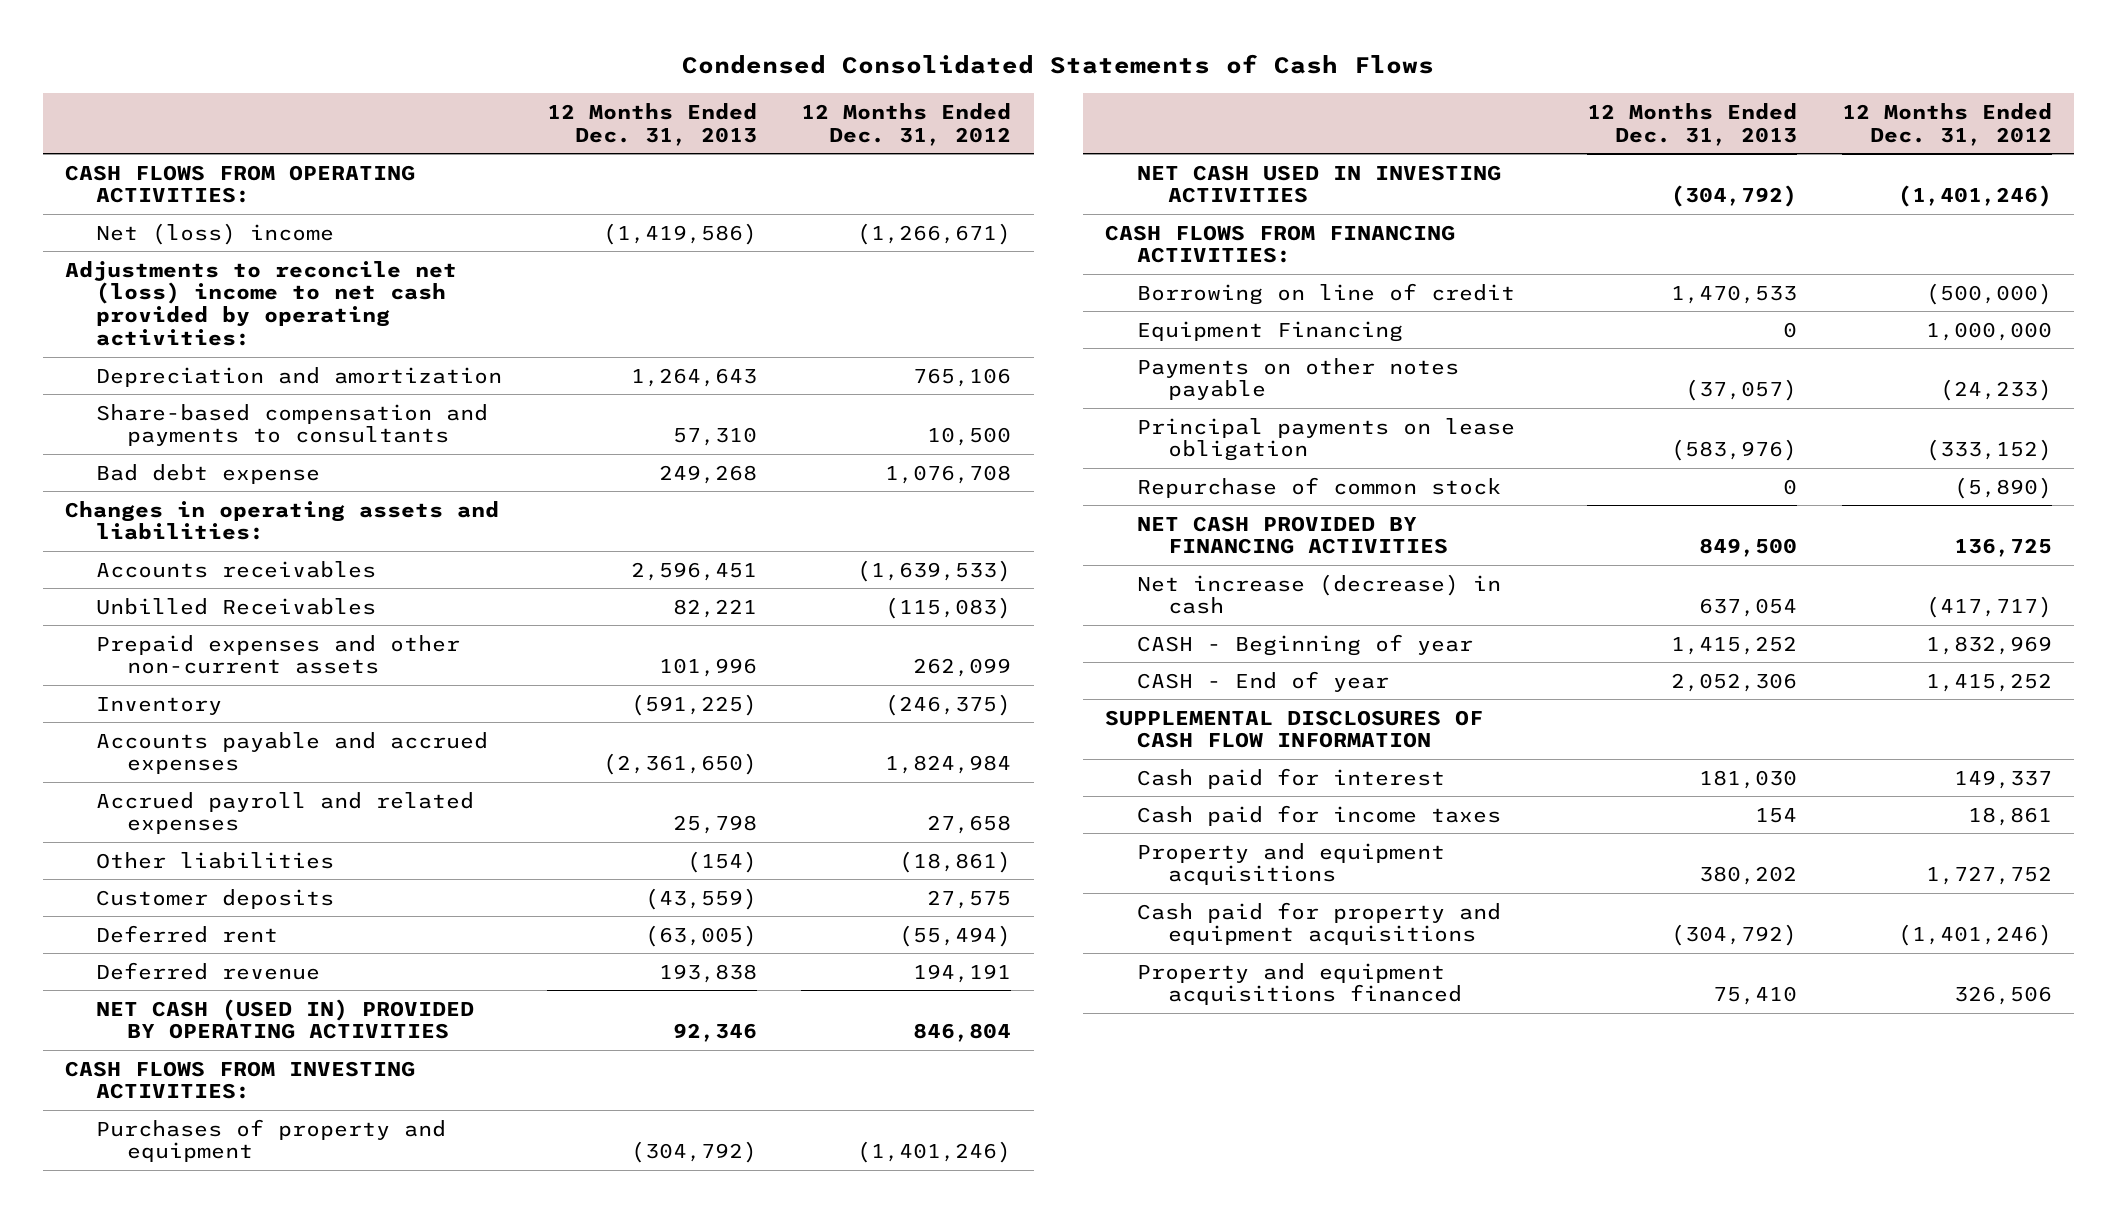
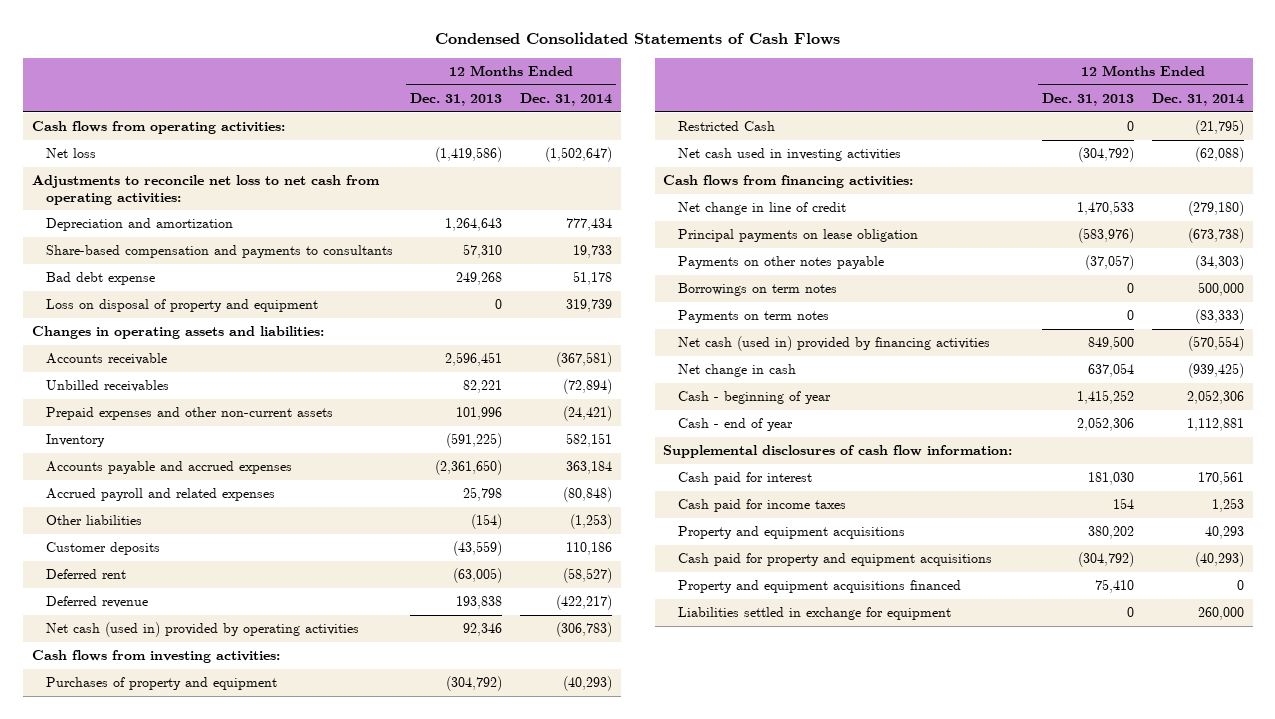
[801,102,1012,146] 12 Months Ended Dec. 31, 2012 -> none
none -> [519,93,612,107] Dec. 31, 2014
[64,164,415,204] CASH FLOWS FROM OPERATING ACTIVITIES: -> [31,121,285,135] Cash flows from operating activities:
[96,222,335,245] Net (loss) income -> [45,148,96,159] Net loss
[64,260,457,347] Adjustments to reconcile net (loss) income to net cash provided by operating activities: -> [31,175,380,205] Adjustments to reconcile net loss to net cash from operating activities:
none -> [45,299,318,313] Loss on disposal of property and equipment
[96,560,377,578] Accounts receivables -> [45,353,167,366] Accounts receivable
[96,597,377,615] Unbilled Receivables -> [45,380,169,393] Unbilled receivables
[96,998,475,1040] NET CASH (USED IN) PROVIDED BY OPERATING ACTIVITIES -> [45,622,359,638] Net cash (used in) provided by operating activities
[64,1060,415,1100] CASH FLOWS FROM INVESTING ACTIVITIES: -> [31,650,280,664] Cash flows from investing activities:
[1136,320,1403,342] Equipment Financing -> none
none -> [677,121,775,132] Restricted Cash
[1136,164,1501,204] NET CASH USED IN INVESTING ACTIVITIES -> [677,148,901,162] Net cash used in investing activities
[1105,224,1456,264] CASH FLOWS FROM FINANCING ACTIVITIES: -> [663,175,914,189] Cash flows from financing activities:
[1136,282,1515,305] Borrowing on line of credit -> [677,202,846,216] Net change in line of credit
[1136,476,1501,498] Repurchase of common stock -> none
[1136,357,1459,401] Payments on other notes payable -> [677,256,884,270] Payments on other notes payable
none -> [677,283,837,297] Borrowings on term notes
none -> [677,310,829,324] Payments on term notes
[1136,515,1448,555] NET CASH PROVIDED BY FINANCING ACTIVITIES -> [677,336,990,352] Net cash (used in) provided by financing activities
[1136,573,1501,615] Net increase (decrease) in cash -> [677,364,796,378] Net change in cash
[1136,633,1473,656] CASH - Beginning of year -> [677,391,831,405] Cash - beginning of year
[1136,670,1389,692] CASH - End of year -> [677,418,793,432] Cash - end of year
[1105,709,1484,749] SUPPLEMENTAL DISCLOSURES OF CASH FLOW INFORMATION -> [663,445,1013,459] Supplemental disclosures of cash flow information:
none -> [677,607,951,621] Liabilities settled in exchange for equipment

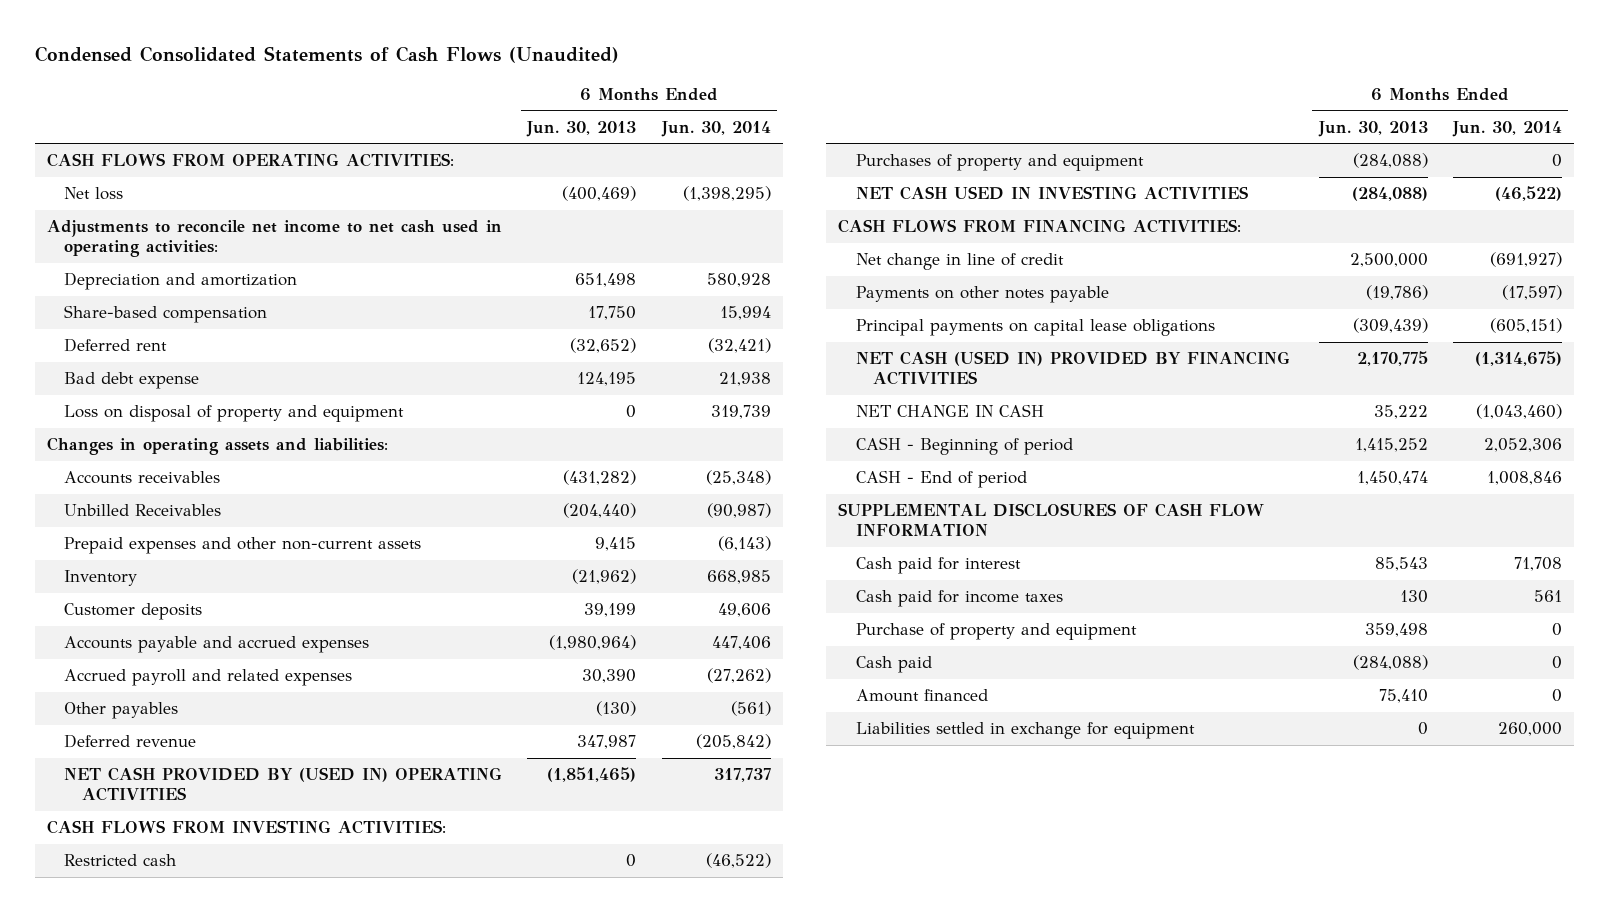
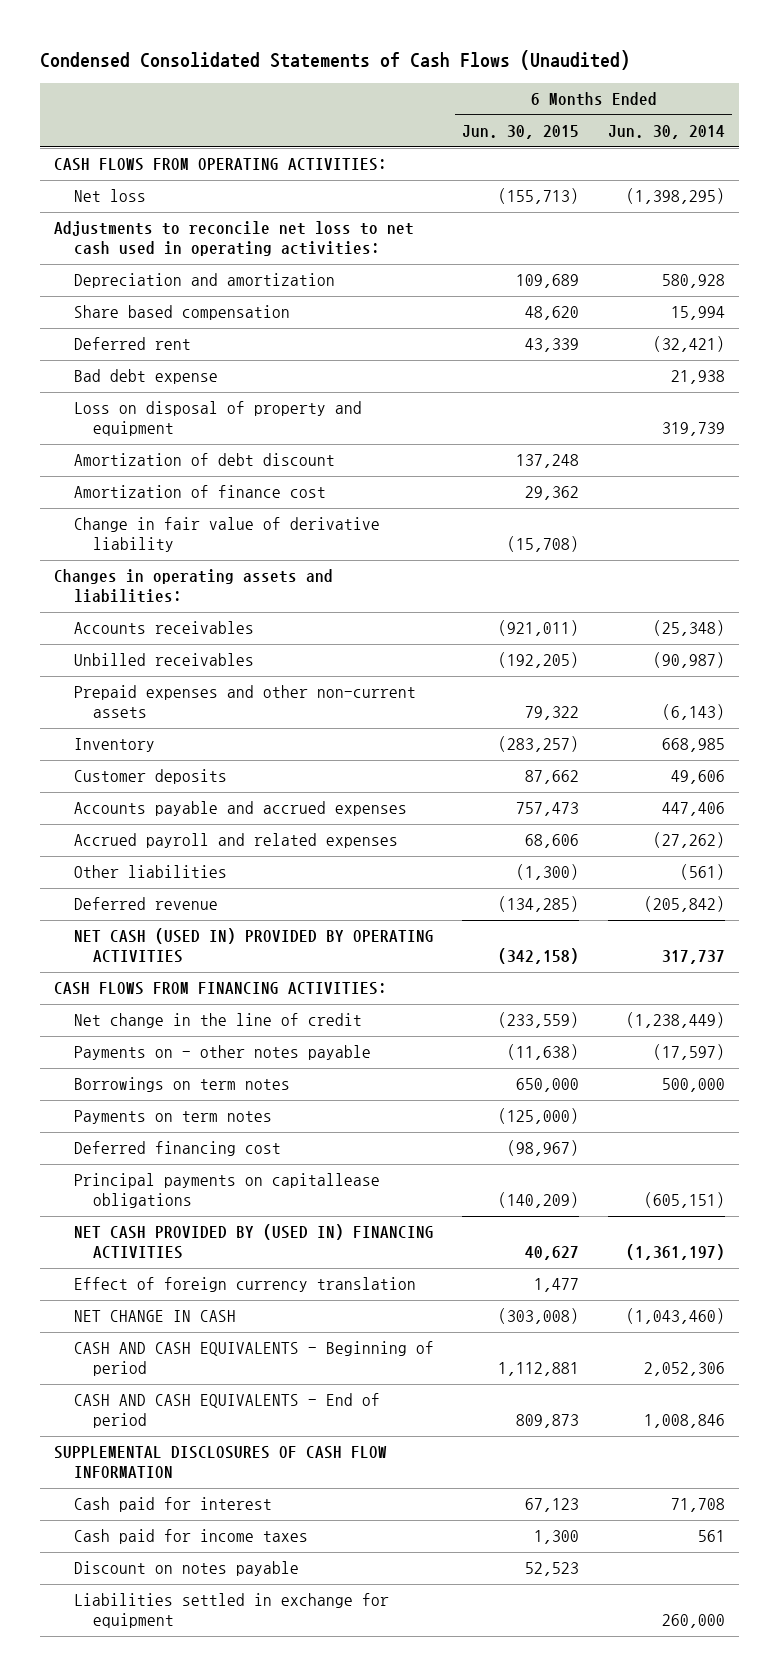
[526,120,637,137] Jun. 30, 2013 -> none
none -> [462,125,580,140] Jun. 30, 2015
[47,220,503,258] Adjustments to reconcile net income to net cash used in operating activities: -> [54,221,415,256] Adjustments to reconcile net loss to net cash used in operating activities:
[64,305,268,324] Share-based compensation -> [73,305,290,321] Share based compensation
none -> [73,453,335,467] Amortization of debt discount
none -> [73,485,326,499] Amortization of finance cost
none -> [73,517,380,552] Change in fair value of derivative liability
[64,504,222,517] Unbilled Receivables -> [73,653,254,667] Unbilled receivables
[64,702,179,720] Other payables -> [73,865,227,879] Other liabilities
[47,820,447,835] CASH FLOWS FROM INVESTING ACTIVITIES: -> none
[64,854,177,867] Restricted cash -> none
[855,154,1144,172] Purchases of property and equipment -> none
[855,186,1248,201] NET CASH USED IN INVESTING ACTIVITIES -> none
[64,767,503,802] NET CASH PROVIDED BY (USED IN) OPERATING ACTIVITIES -> [73,928,434,963] NET CASH (USED IN) PROVIDED BY OPERATING ACTIVITIES
[855,253,1064,271] Net change in line of credit -> [73,1013,362,1029] Net change in the line of credit
[1489,252,1562,268] (691,927) -> [625,1012,725,1029] (1,238,449)
[855,286,1109,304] Payments on other notes payable -> [73,1045,371,1061] Payments on - other notes payable
none -> [73,1077,290,1093] Borrowings on term notes
none -> [73,1110,272,1125] Payments on term notes
none -> [73,1141,281,1157] Deferred financing cost
[855,319,1215,337] Principal payments on capital lease obligations -> [73,1173,380,1208] Principal payments on capitallease obligations
[855,351,1290,386] NET CASH (USED IN) PROVIDED BY FINANCING ACTIVITIES -> [73,1224,434,1259] NET CASH PROVIDED BY (USED IN) FINANCING ACTIVITIES
[1474,351,1562,367] (1,314,675) -> [625,1243,725,1260] (1,361,197)
none -> [73,1277,416,1293] Effect of foreign currency translation
[855,437,1073,456] CASH - Beginning of period -> [73,1341,434,1376] CASH AND CASH EQUIVALENTS - Beginning of period
[855,470,1027,489] CASH - End of period -> [73,1393,380,1428] CASH AND CASH EQUIVALENTS - End of period
[855,623,1137,641] Purchase of property and equipment -> none
[855,656,932,674] Cash paid -> none
[855,689,988,703] Amount financed -> none
none -> [73,1561,299,1577] Discount on notes payable

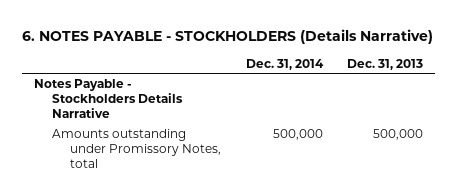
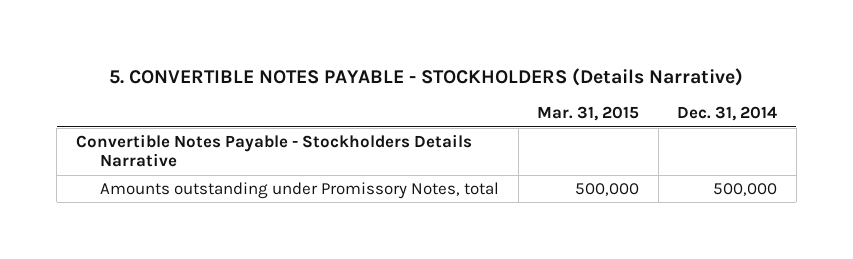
[22,29,434,45] 6. NOTES PAYABLE - STOCKHOLDERS (Details Narrative) -> [109,67,744,86] 5. CONVERTIBLE NOTES PAYABLE - STOCKHOLDERS (Details Narrative)
[346,58,423,70] Dec. 31, 2013 -> none
none -> [537,106,640,122] Mar. 31, 2015
[34,79,184,119] Notes Payable - Stockholders Details Narrative -> [75,133,472,168] Convertible Notes Payable - Stockholders Details Narrative

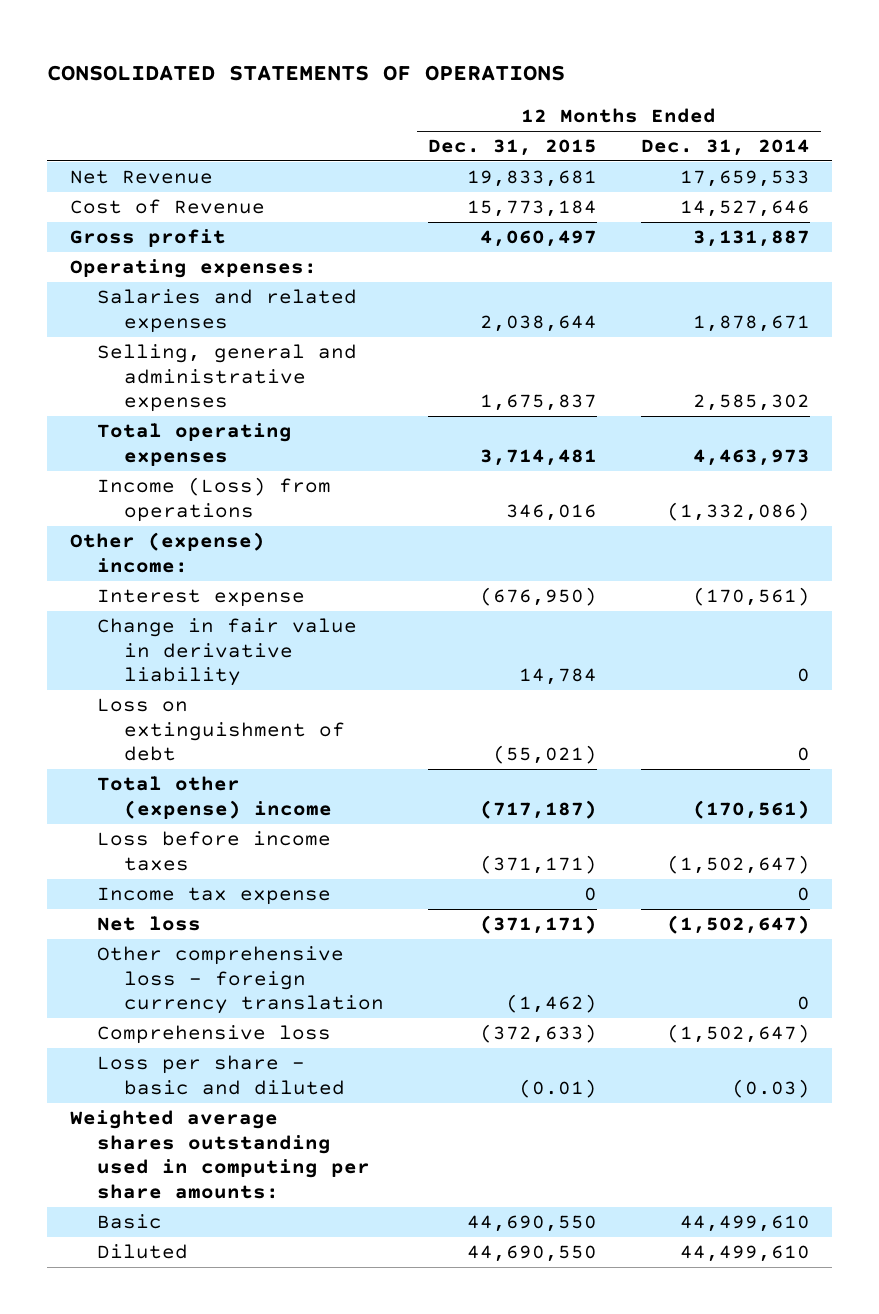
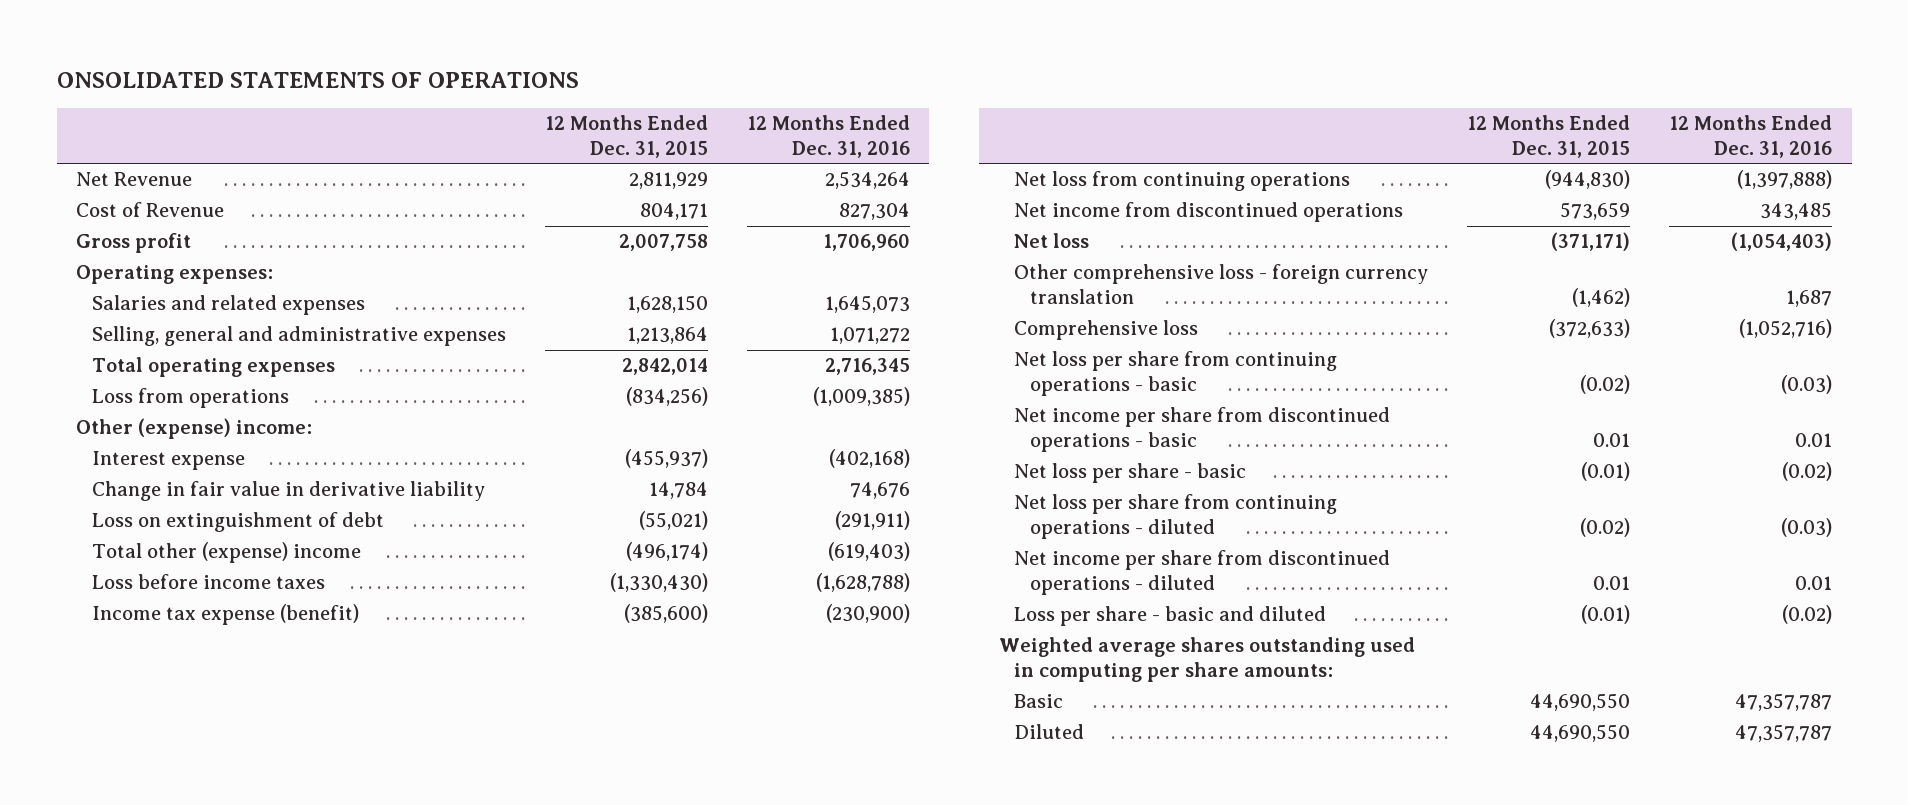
[47,65,566,82] CONSOLIDATED STATEMENTS OF OPERATIONS -> [56,71,579,88] ONSOLIDATED STATEMENTS OF OPERATIONS
[640,139,810,157] Dec. 31, 2014 -> none
none -> [746,114,910,158] 12 Months Ended Dec. 31, 2016
[466,170,597,188] 19,833,681 -> [628,172,708,190] 2,811,929
[466,200,597,218] 15,773,184 -> [639,203,708,221] 804,171
[479,230,597,248] 4,060,497 -> [618,234,708,252] 2,007,758
[479,314,597,332] 2,038,644 -> [626,295,708,314] 1,628,150
[479,394,597,412] 1,675,837 -> [626,327,708,345] 1,213,864
[479,448,597,466] 3,714,481 -> [621,358,708,376] 2,842,014
[96,477,331,522] Income (Loss) from operations -> [91,388,289,409] Loss from operations
[505,503,597,521] 346,016 -> [625,387,708,407] (834,256)
[479,587,597,607] (676,950) -> [624,449,708,469] (455,937)
[479,799,597,819] (717,187) -> [625,542,708,562] (496,174)
[479,854,597,874] (371,171) -> [609,573,708,593] (1,330,430)
[96,887,331,906] Income tax expense -> [91,604,359,626] Income tax expense (benefit)
[583,887,597,902] 0 -> [623,604,708,624] (385,600)
none -> [1014,171,1351,192] Net loss from continuing operations
none -> [1014,202,1404,223] Net income from discontinued operations
none -> [1014,351,1338,397] Net loss per share from continuing operations - basic
none -> [1014,407,1391,453] Net income per share from discontinued operations - basic
none -> [1014,463,1247,484] Net loss per share - basic
none -> [1014,494,1338,540] Net loss per share from continuing operations - diluted
none -> [1014,550,1391,596] Net income per share from discontinued operations - diluted

